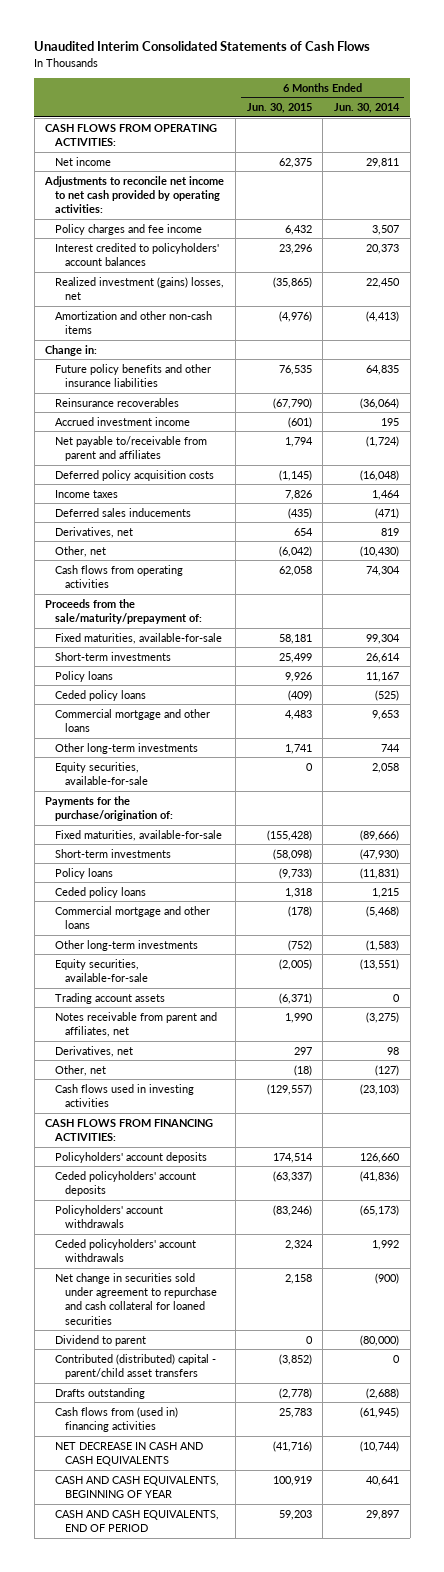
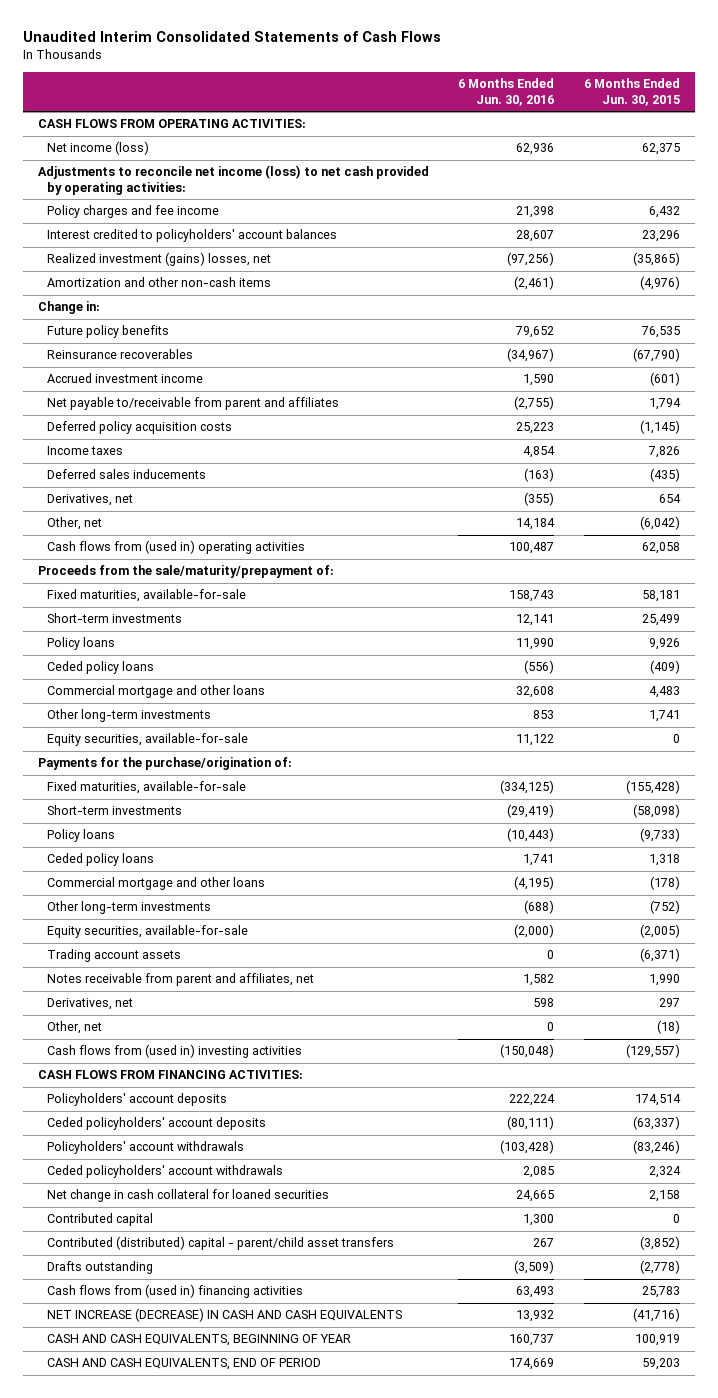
[333,103,400,114] Jun. 30, 2014 -> none
none -> [458,78,555,106] 6 Months Ended Jun. 30, 2016
[55,156,112,166] Net income -> [46,141,149,156] Net income (loss)
[44,175,225,214] Adjustments to reconcile net income to net cash provided by operating activities: -> [37,165,429,195] Adjustments to reconcile net income (loss) to net cash provided by operating activities:
[55,363,212,388] Future policy benefits and other insurance liabilities -> [46,325,169,339] Future policy benefits
[55,564,184,589] Cash flows from operating activities -> [46,540,305,555] Cash flows from (used in) operating activities
[55,1083,195,1108] Cash flows used in investing activities -> [46,1044,302,1059] Cash flows from (used in) investing activities
[55,1334,147,1346] Dividend to parent -> none
[55,1272,217,1325] Net change in securities sold under agreement to repurchase and cash collateral for loaned securities -> [46,1189,329,1203] Net change in cash collateral for loaned securities
none -> [46,1213,153,1227] Contributed capital
[55,1441,204,1467] NET DECREASE IN CASH AND CASH EQUIVALENTS -> [46,1308,402,1323] NET INCREASE (DECREASE) IN CASH AND CASH EQUIVALENTS

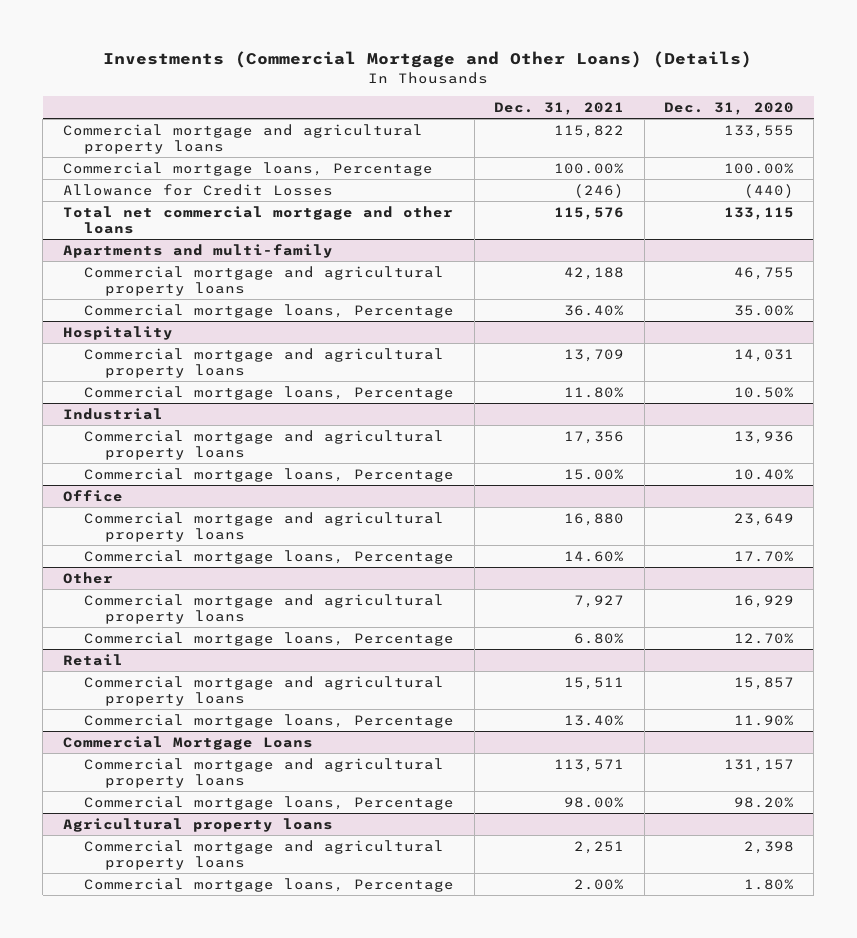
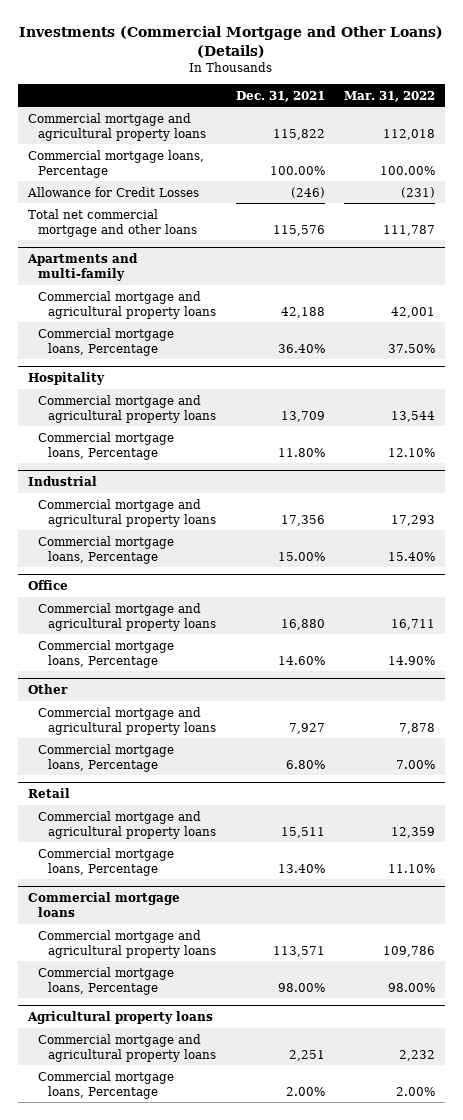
[663,102,794,116] Dec. 31, 2020 -> none
none -> [344,90,436,102] Mar. 31, 2022
[62,735,313,750] Commercial Mortgage Loans -> [27,892,180,918] Commercial mortgage loans

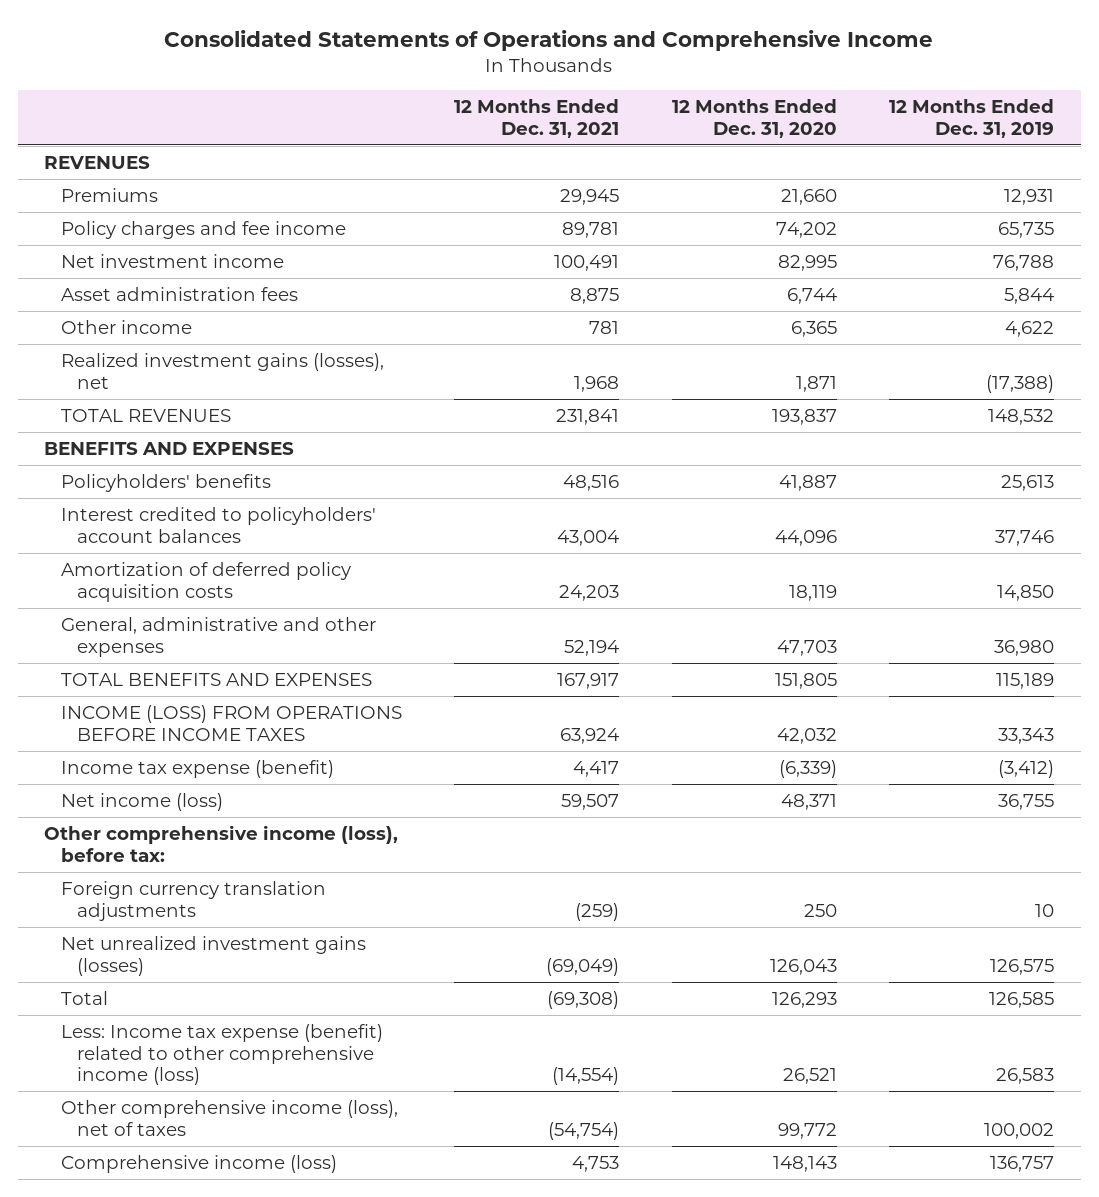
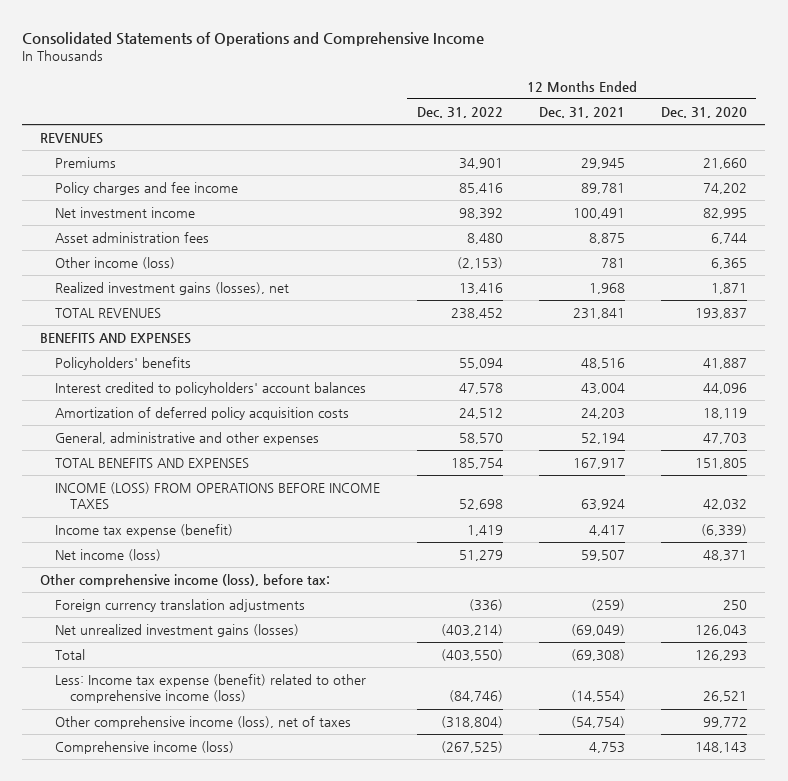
[889,99,1055,138] 12 Months Ended Dec. 31, 2019 -> none
none -> [416,107,503,119] Dec. 31, 2022
[60,320,192,335] Other income -> [55,257,176,270] Other income (loss)

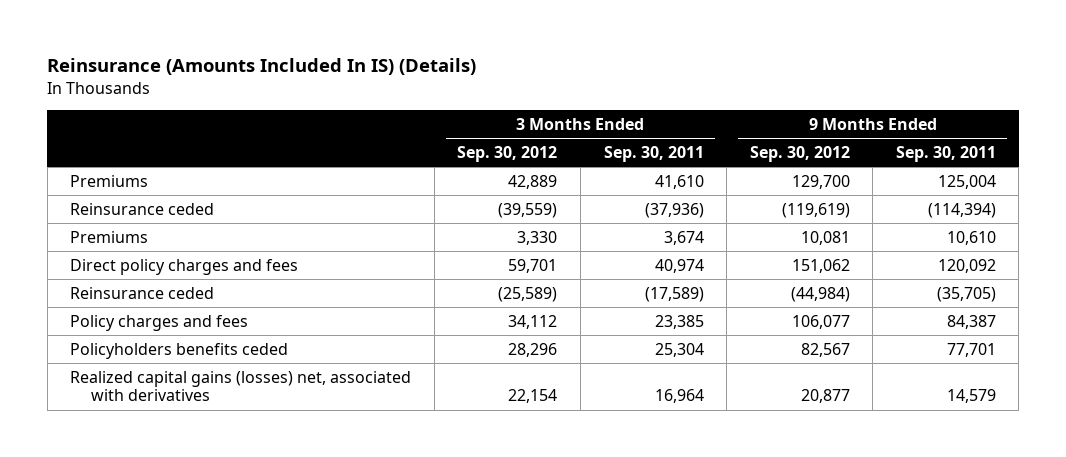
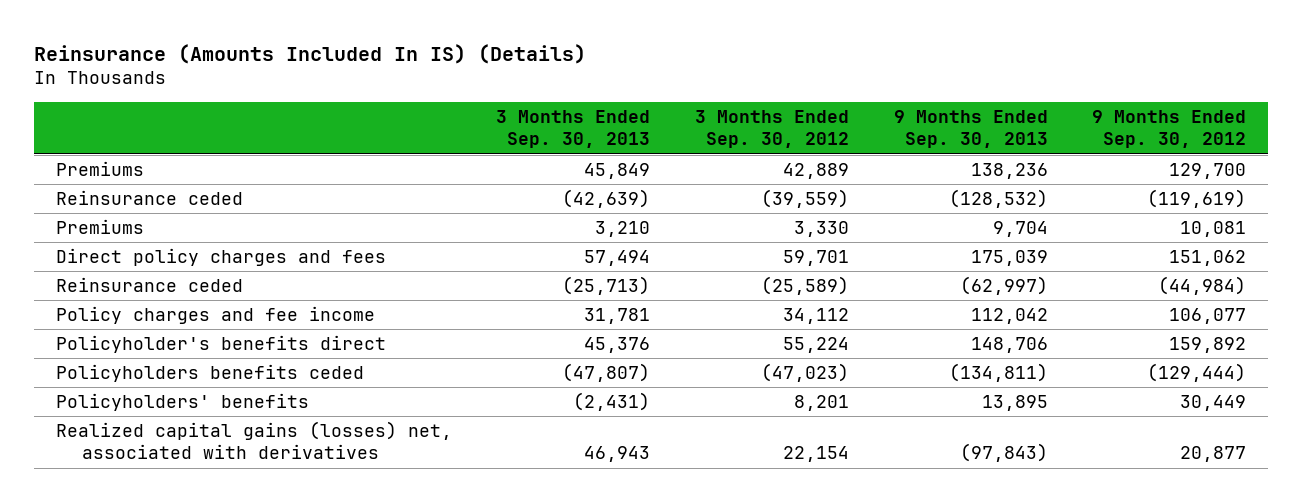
[603,146,704,163] Sep. 30, 2011 -> none
[895,146,996,163] Sep. 30, 2011 -> none
none -> [496,109,651,149] 3 Months Ended Sep. 30, 2013
none -> [893,109,1048,149] 9 Months Ended Sep. 30, 2013
[70,314,249,331] Policy charges and fees -> [55,306,375,325] Policy charges and fee income
none -> [55,335,386,354] Policyholder's benefits direct
[508,342,558,357] 28,296 -> [761,363,850,383] (47,023)
[800,342,850,357] 82,567 -> [1147,363,1247,383] (129,444)
none -> [55,393,309,412] Policyholders' benefits

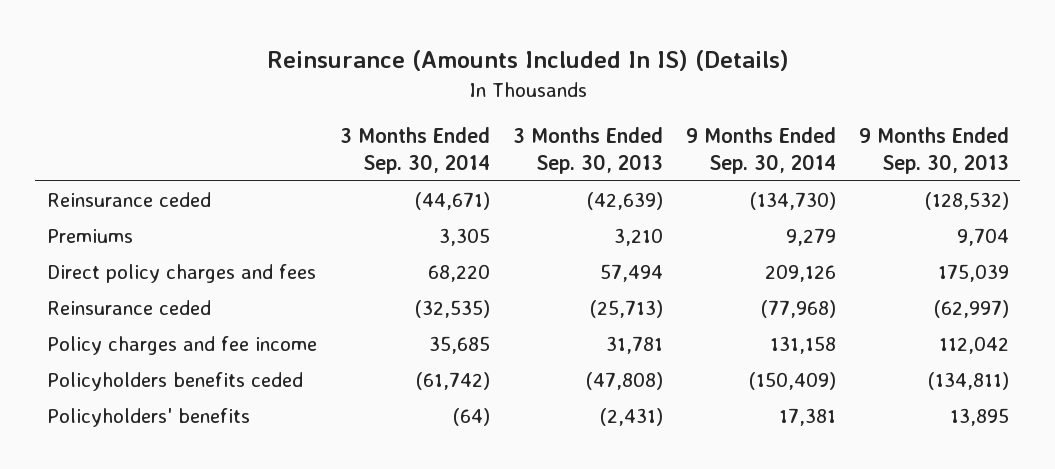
[695,109,850,149] 3 Months Ended Sep. 30, 2012 -> none
[1092,109,1247,149] 9 Months Ended Sep. 30, 2012 -> none
none -> [339,127,490,175] 3 Months Ended Sep. 30, 2014
none -> [685,127,836,175] 9 Months Ended Sep. 30, 2014
[55,161,144,177] Premiums -> none
[55,335,386,354] Policyholder's benefits direct -> none
[562,363,651,383] (47,807) -> [585,372,663,391] (47,808)
[55,421,452,460] Realized capital gains (losses) net, associated with derivatives -> none

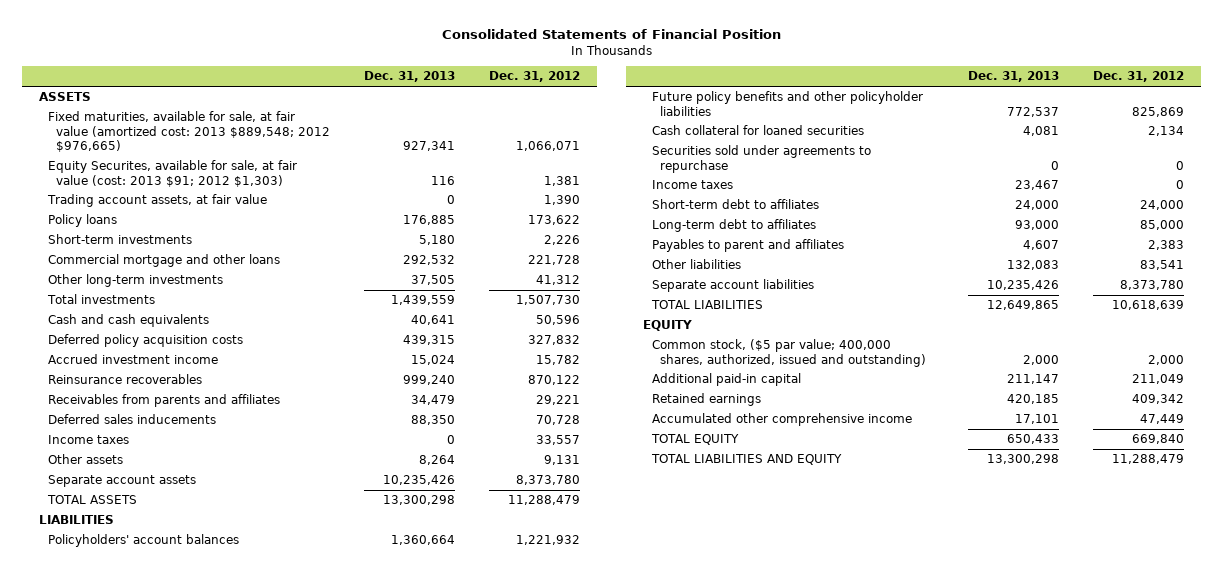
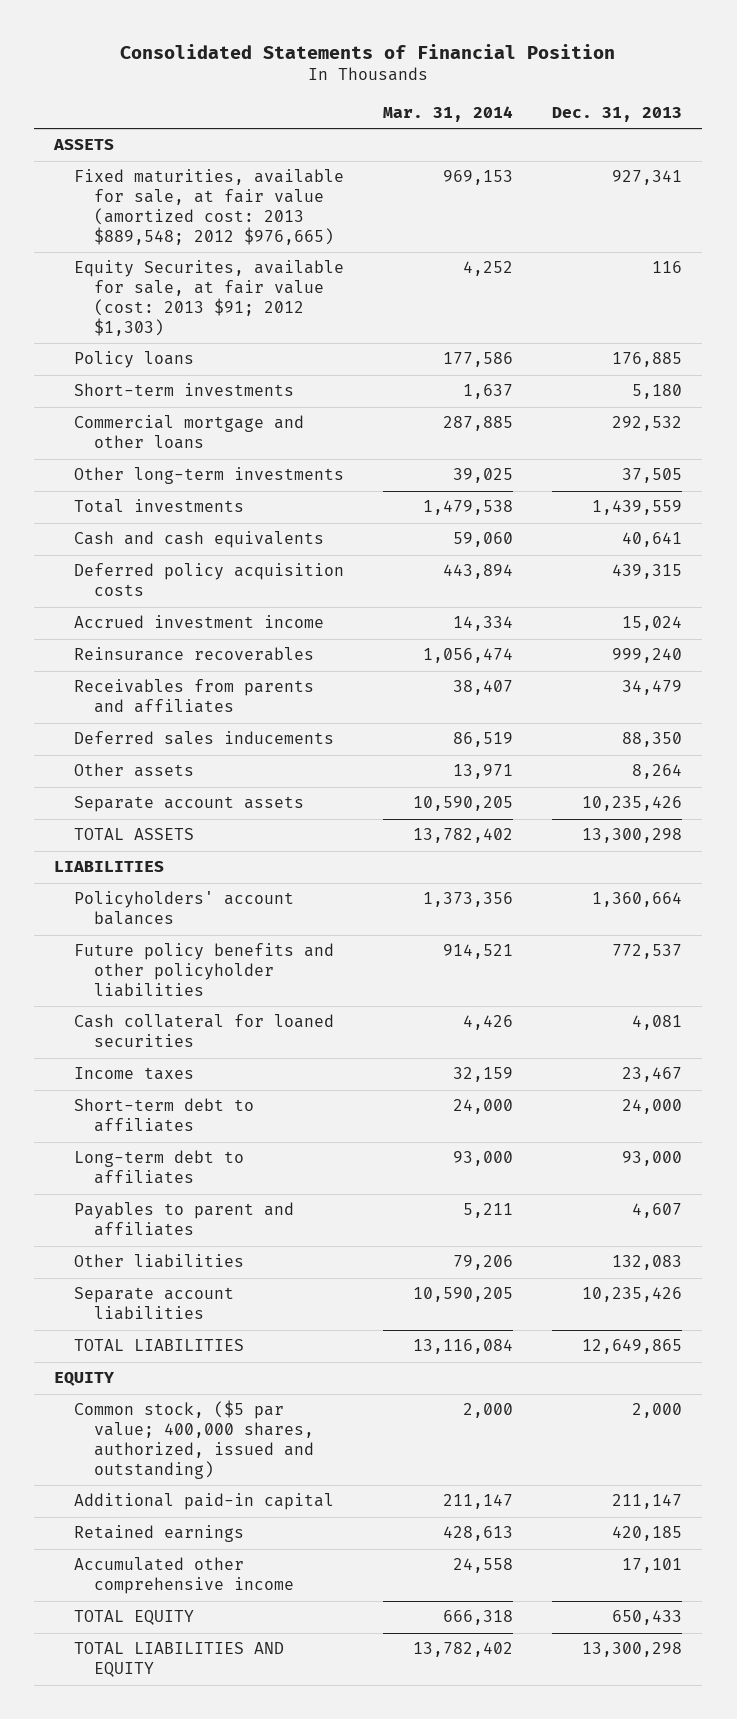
[489,71,581,83] Dec. 31, 2012 -> none
none -> [383,105,514,122] Mar. 31, 2014
[46,194,267,208] Trading account assets, at fair value -> none
[47,435,129,445] Income taxes -> none
[651,145,871,173] Securities sold under agreements to repurchase -> none

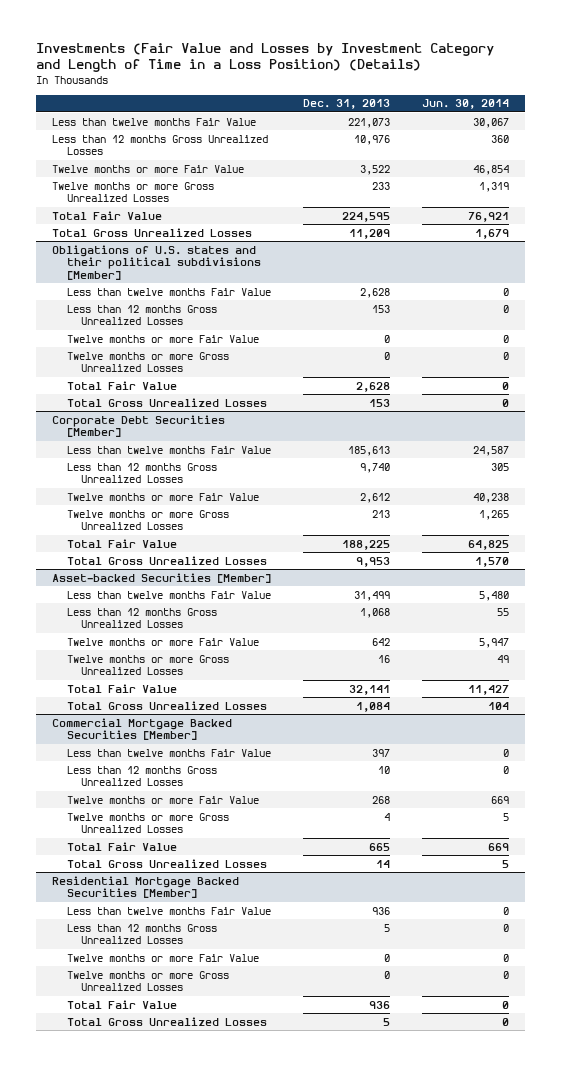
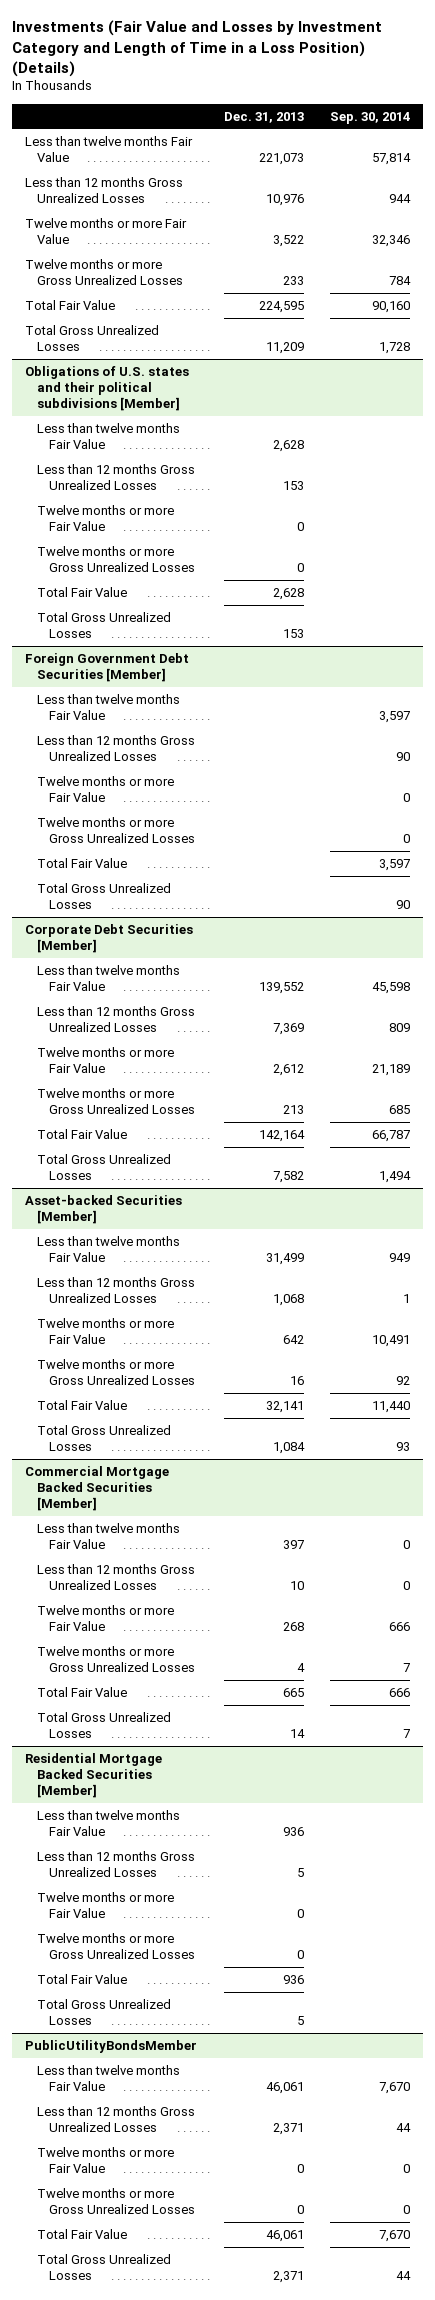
[422,99,510,110] Jun. 30, 2014 -> none
none -> [329,111,410,124] Sep. 30, 2014
none -> [25,653,190,682] Foreign Government Debt Securities [Member]
none -> [37,694,181,720] Less than twelve months Fair Value
none -> [37,735,196,761] Less than 12 months Gross Unrealized Losses
none -> [37,776,175,802] Twelve months or more Fair Value
none -> [37,817,196,843] Twelve months or more Gross Unrealized Losses
none -> [37,858,128,869] Total Fair Value
none -> [37,883,172,909] Total Gross Unrealized Losses
[348,445,391,456] 185,613 -> [258,981,304,994] 139,552
[360,462,391,473] 9,740 -> [272,1022,304,1035] 7,369
[342,539,391,550] 188,225 -> [258,1130,305,1143] 142,164
[356,556,391,567] 9,953 -> [272,1170,304,1183] 7,582
none -> [25,2040,198,2054] PublicUtilityBondsMember
none -> [37,2065,181,2091] Less than twelve months Fair Value
none -> [37,2106,196,2132] Less than 12 months Gross Unrealized Losses
none -> [37,2147,175,2173] Twelve months or more Fair Value
none -> [37,2188,196,2214] Twelve months or more Gross Unrealized Losses
none -> [37,2229,128,2240] Total Fair Value
none -> [37,2254,172,2280] Total Gross Unrealized Losses

